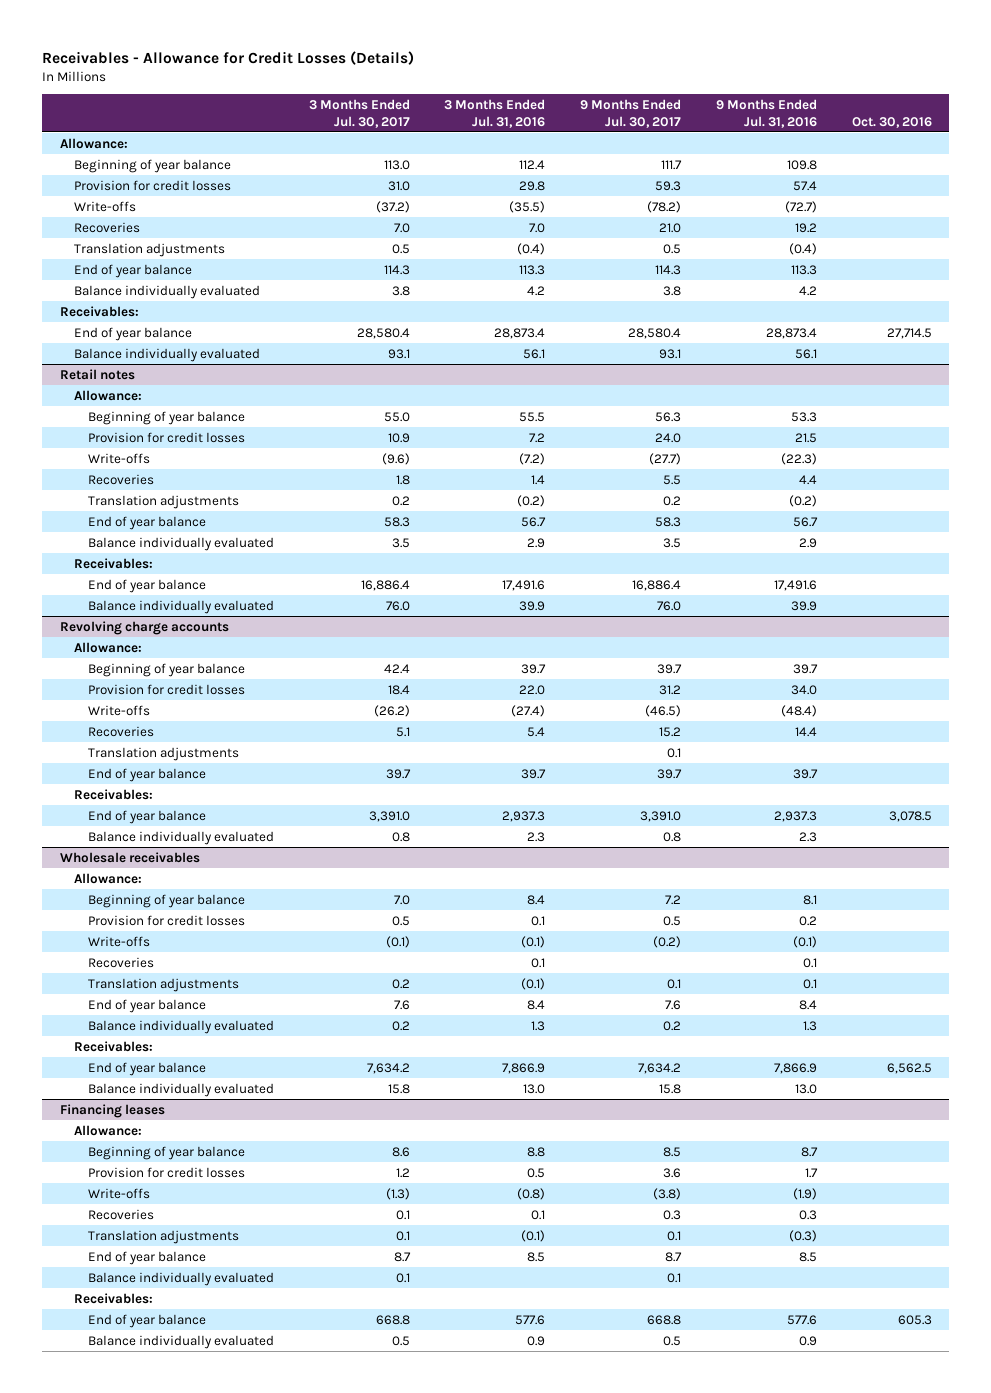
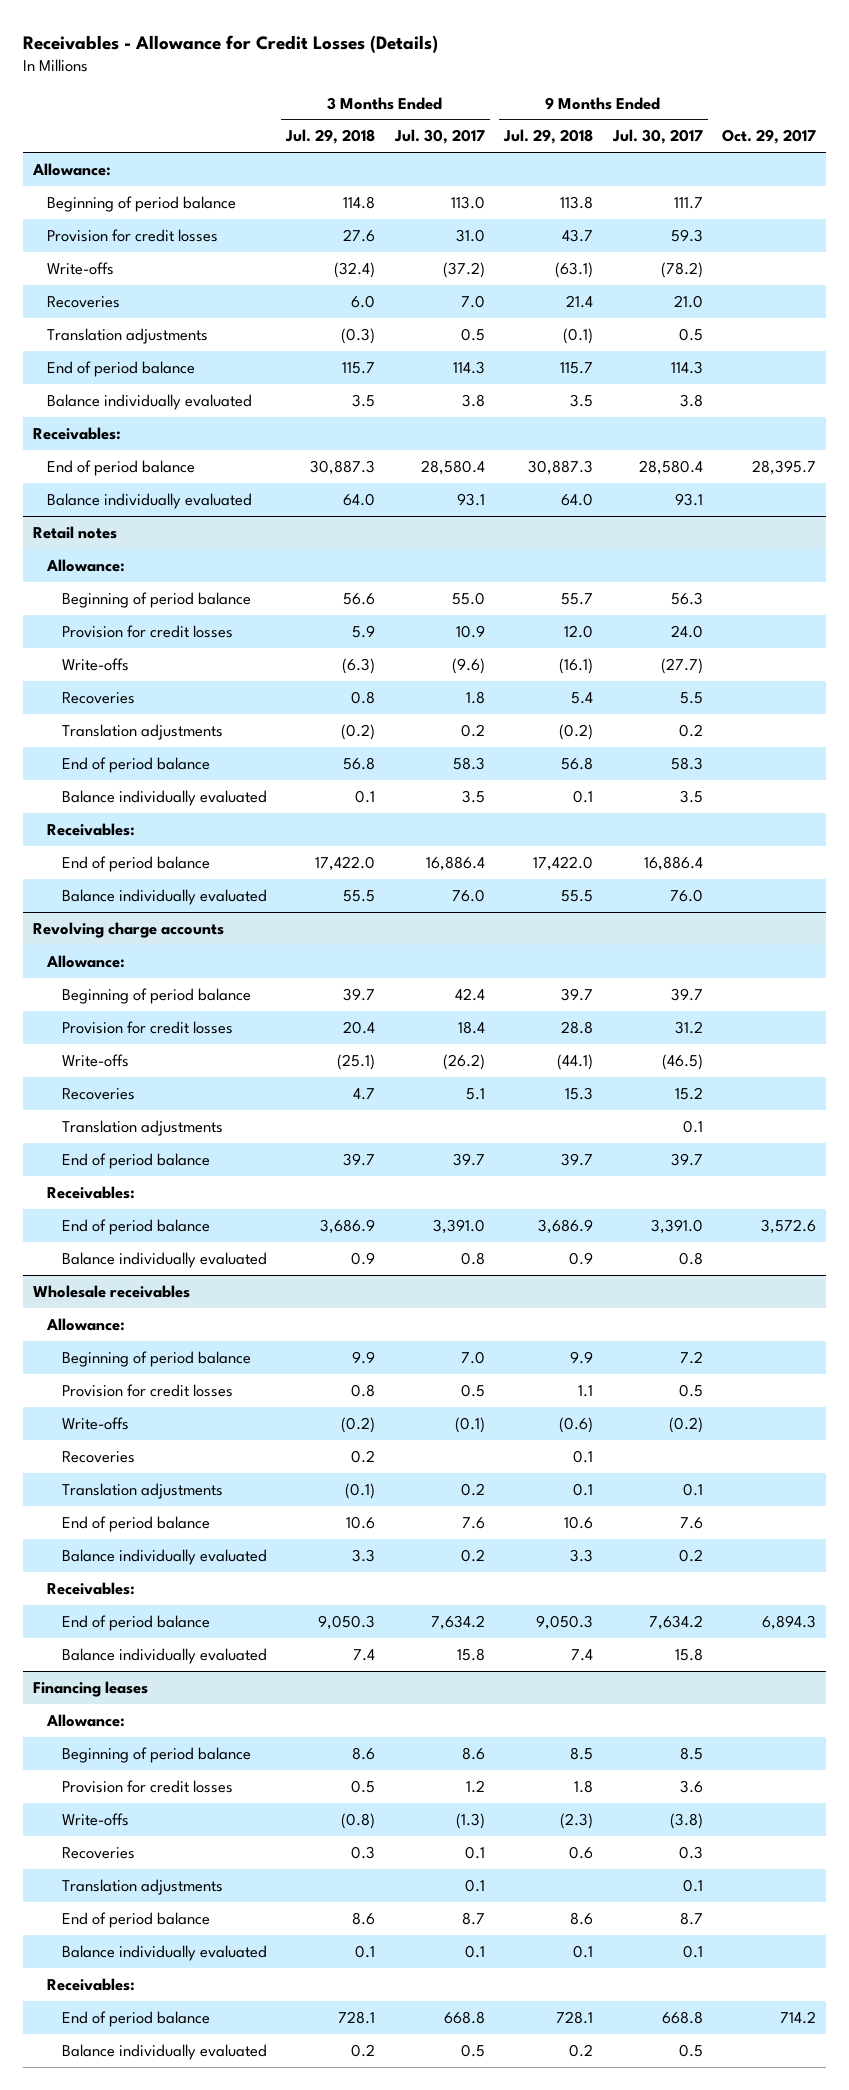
[444,98,546,128] 3 Months Ended Jul. 31, 2016 -> none
[716,98,818,128] 9 Months Ended Jul. 31, 2016 -> none
[851,116,932,128] Oct. 30, 2016 -> none
none -> [285,129,376,145] Jul. 29, 2018
none -> [503,129,594,145] Jul. 29, 2018
none -> [722,129,817,145] Oct. 29, 2017
[73,158,231,173] Beginning of year balance -> [47,195,237,212] Beginning of period balance
[73,263,192,278] End of year balance -> [47,360,196,377] End of period balance
[73,326,192,341] End of year balance -> [47,459,196,476] End of period balance
[87,410,245,425] Beginning of year balance -> [61,591,251,608] Beginning of period balance
[87,515,206,530] End of year balance -> [61,756,210,773] End of period balance
[87,578,206,593] End of year balance -> [61,855,210,872] End of period balance
[87,662,245,677] Beginning of year balance -> [61,987,251,1004] Beginning of period balance
[87,767,206,782] End of year balance -> [61,1152,210,1169] End of period balance
[87,809,206,824] End of year balance -> [61,1218,210,1235] End of period balance
[87,893,245,908] Beginning of year balance -> [61,1350,251,1367] Beginning of period balance
[87,998,206,1013] End of year balance -> [61,1515,210,1532] End of period balance
[87,1061,206,1076] End of year balance -> [61,1614,210,1631] End of period balance
[87,1145,245,1160] Beginning of year balance -> [61,1746,251,1763] Beginning of period balance
[87,1250,206,1265] End of year balance -> [61,1911,210,1928] End of period balance
[87,1313,206,1328] End of year balance -> [61,2010,210,2027] End of period balance

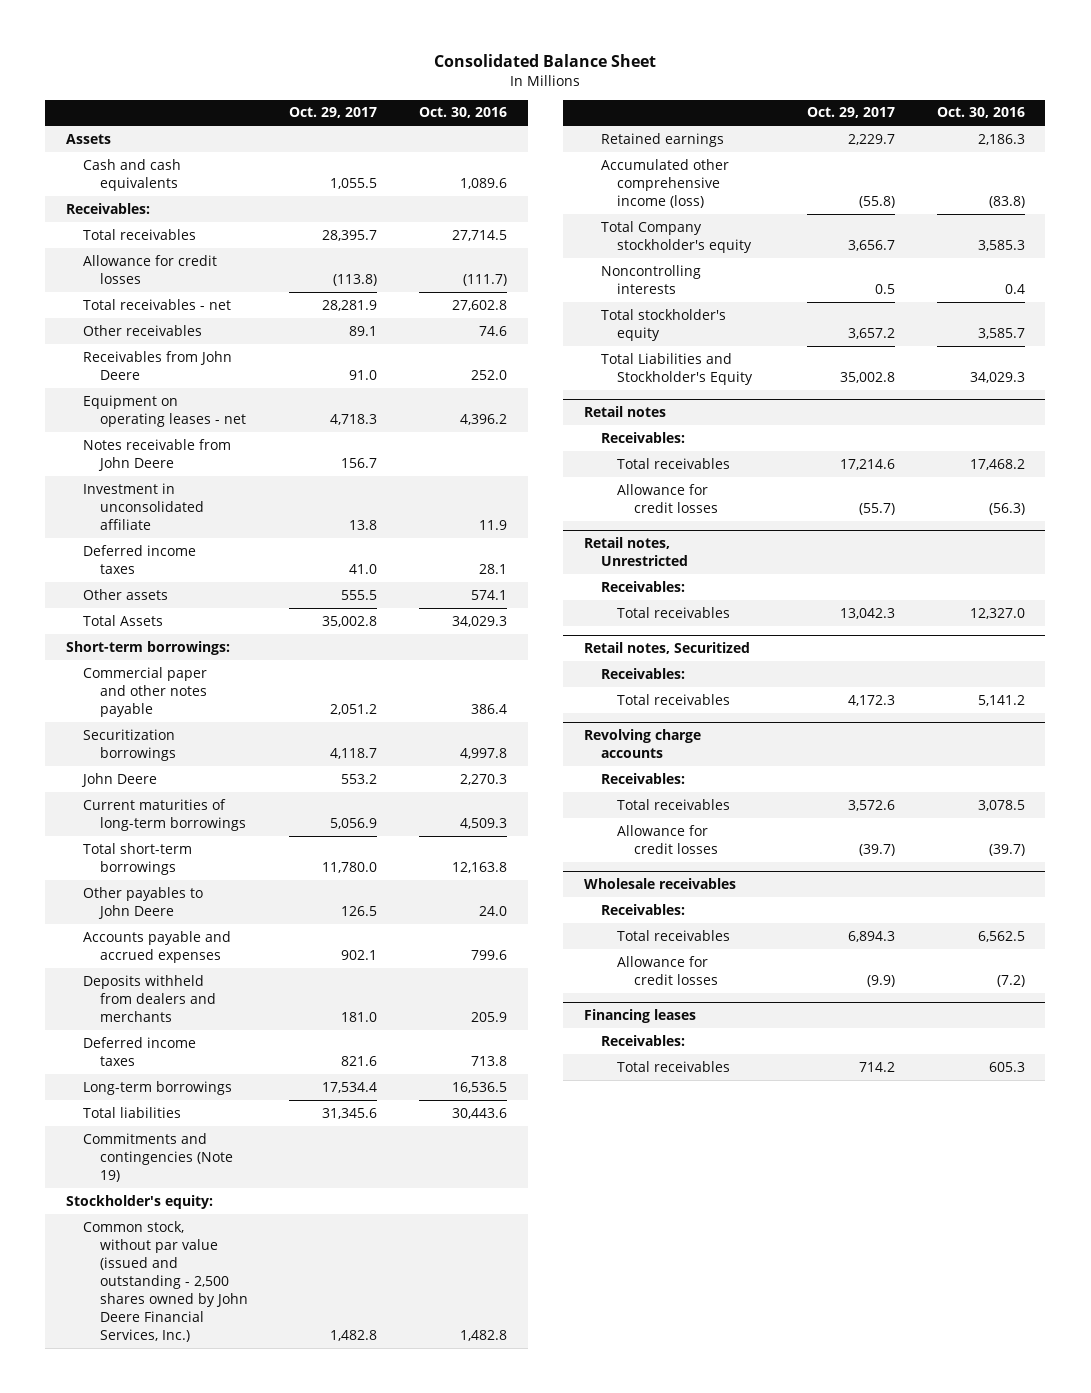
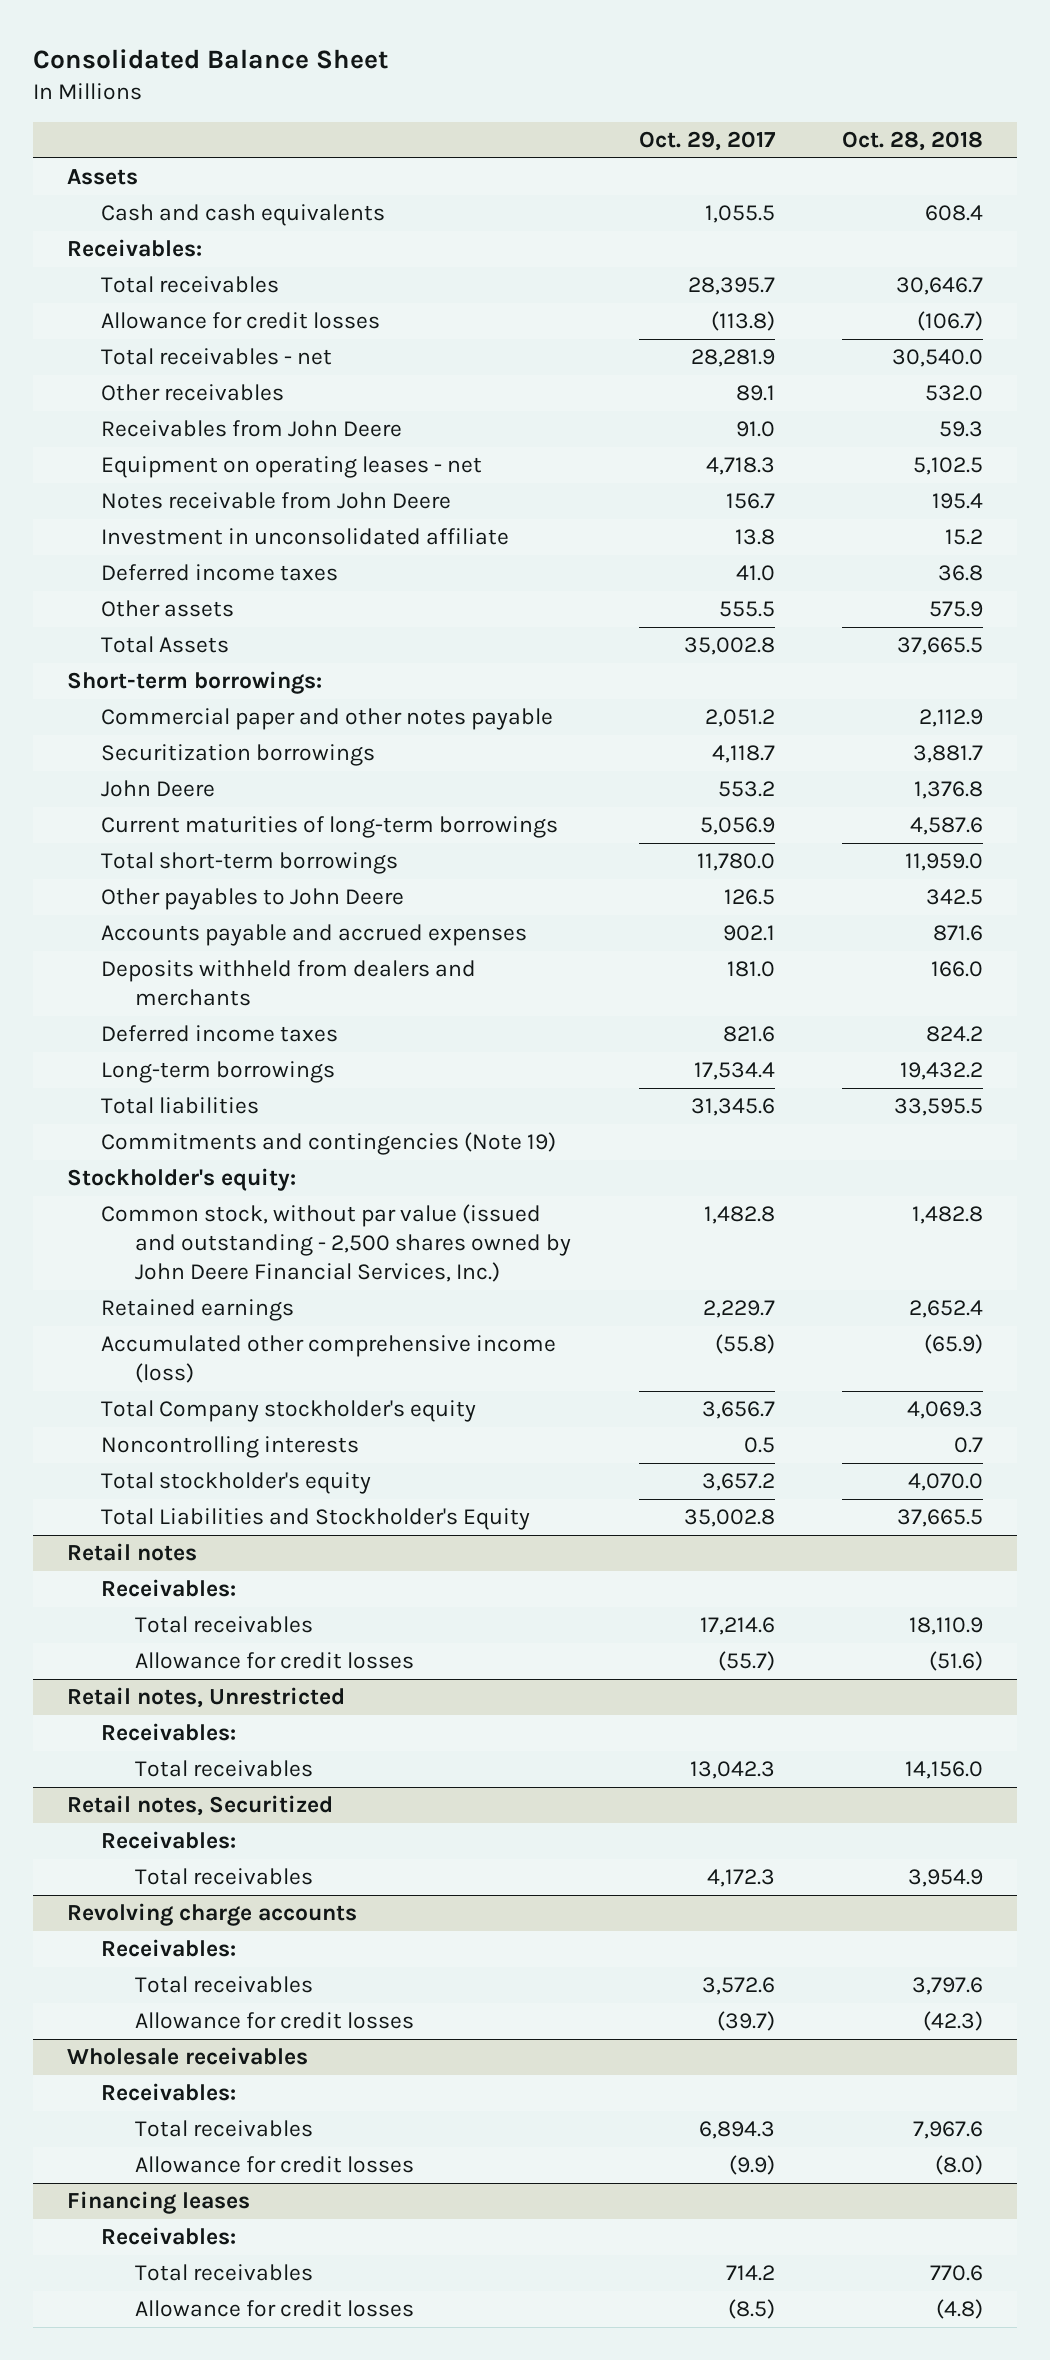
[419,107,508,119] Oct. 30, 2016 -> none
none -> [842,131,984,152] Oct. 28, 2018
none -> [134,2300,414,2318] Allowance for credit losses

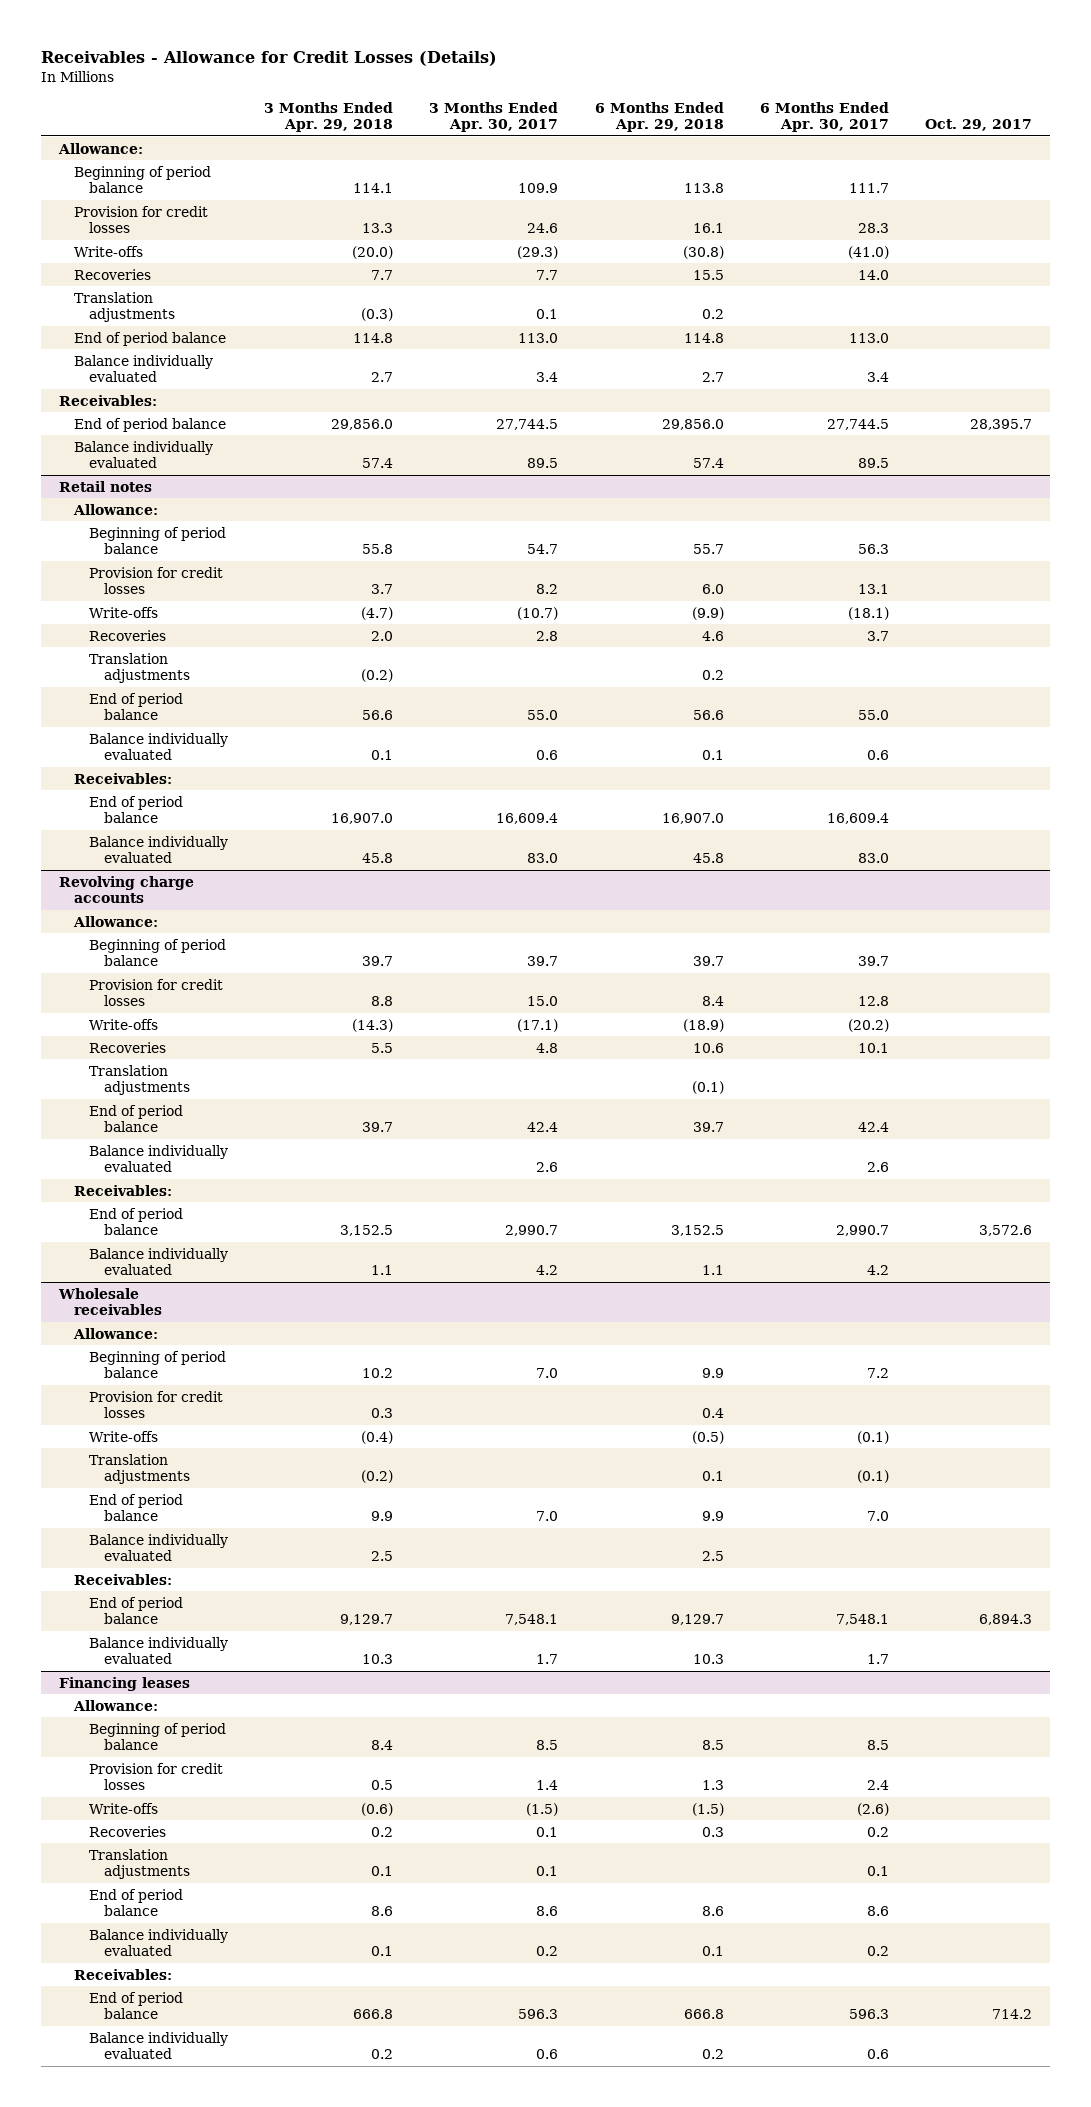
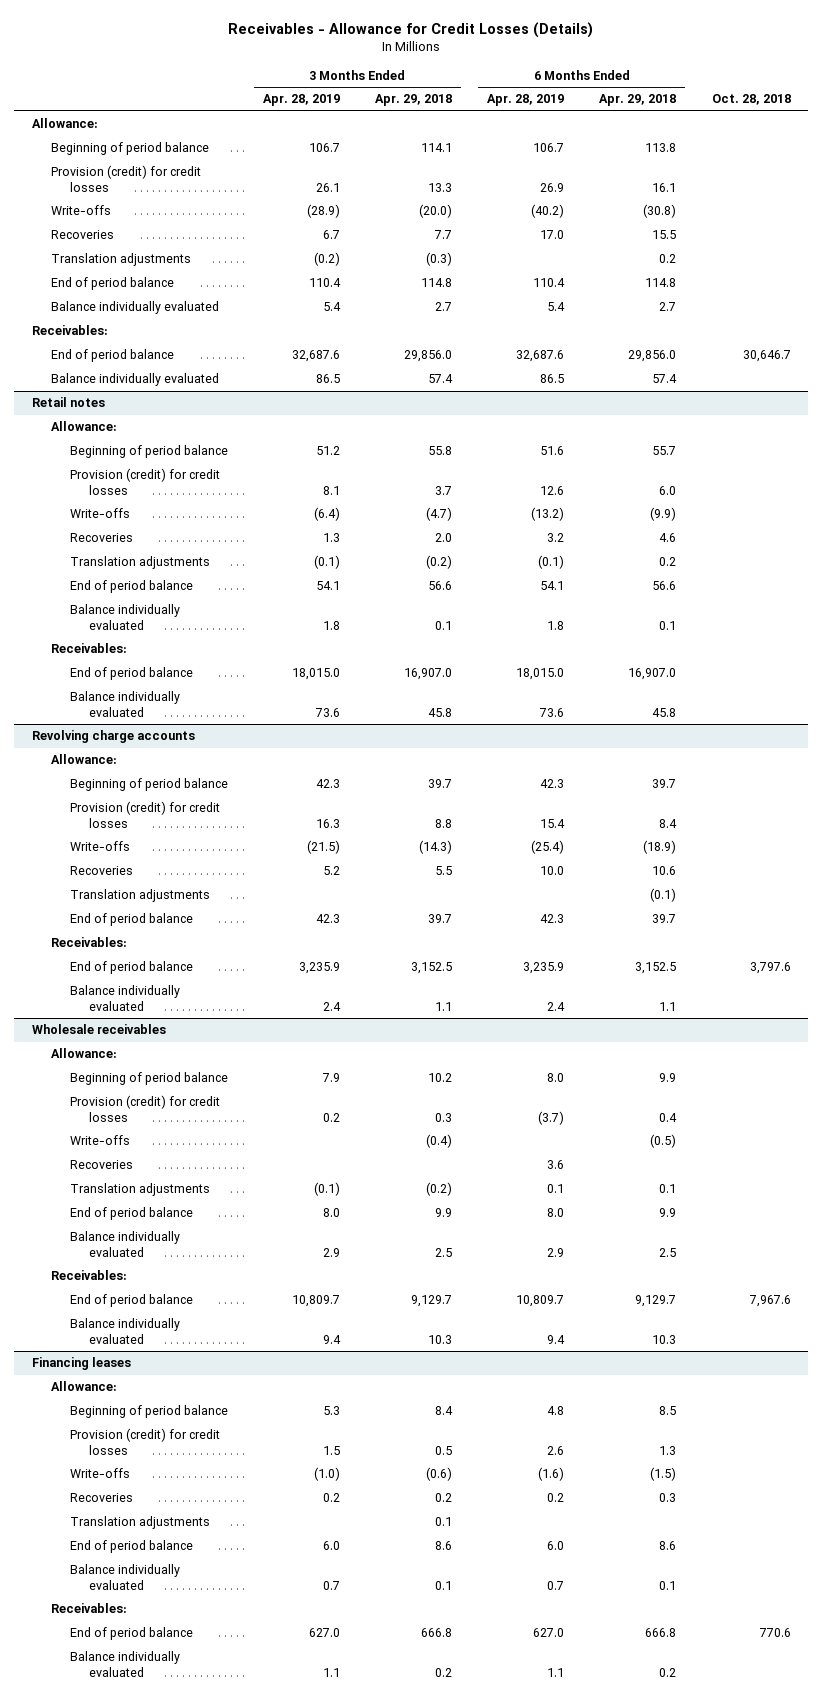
[429,101,559,133] 3 Months Ended Apr. 30, 2017 -> none
[759,101,889,133] 6 Months Ended Apr. 30, 2017 -> none
[924,119,1032,132] Oct. 29, 2017 -> none
none -> [262,94,340,107] Apr. 28, 2019
none -> [487,94,565,107] Apr. 28, 2019
none -> [711,94,791,106] Oct. 28, 2018
[74,205,209,234] Provision for credit losses -> [50,165,201,192] Provision (credit) for credit losses
[89,566,224,595] Provision for credit losses -> [69,468,220,495] Provision (credit) for credit losses
[89,978,224,1007] Provision for credit losses -> [69,801,220,828] Provision (credit) for credit losses
[89,1144,229,1173] Balance individually evaluated -> none
[89,1390,224,1419] Provision for credit losses -> [69,1095,220,1122] Provision (credit) for credit losses
none -> [69,1160,133,1170] Recoveries
[89,1762,224,1791] Provision for credit losses -> [69,1428,220,1455] Provision (credit) for credit losses

